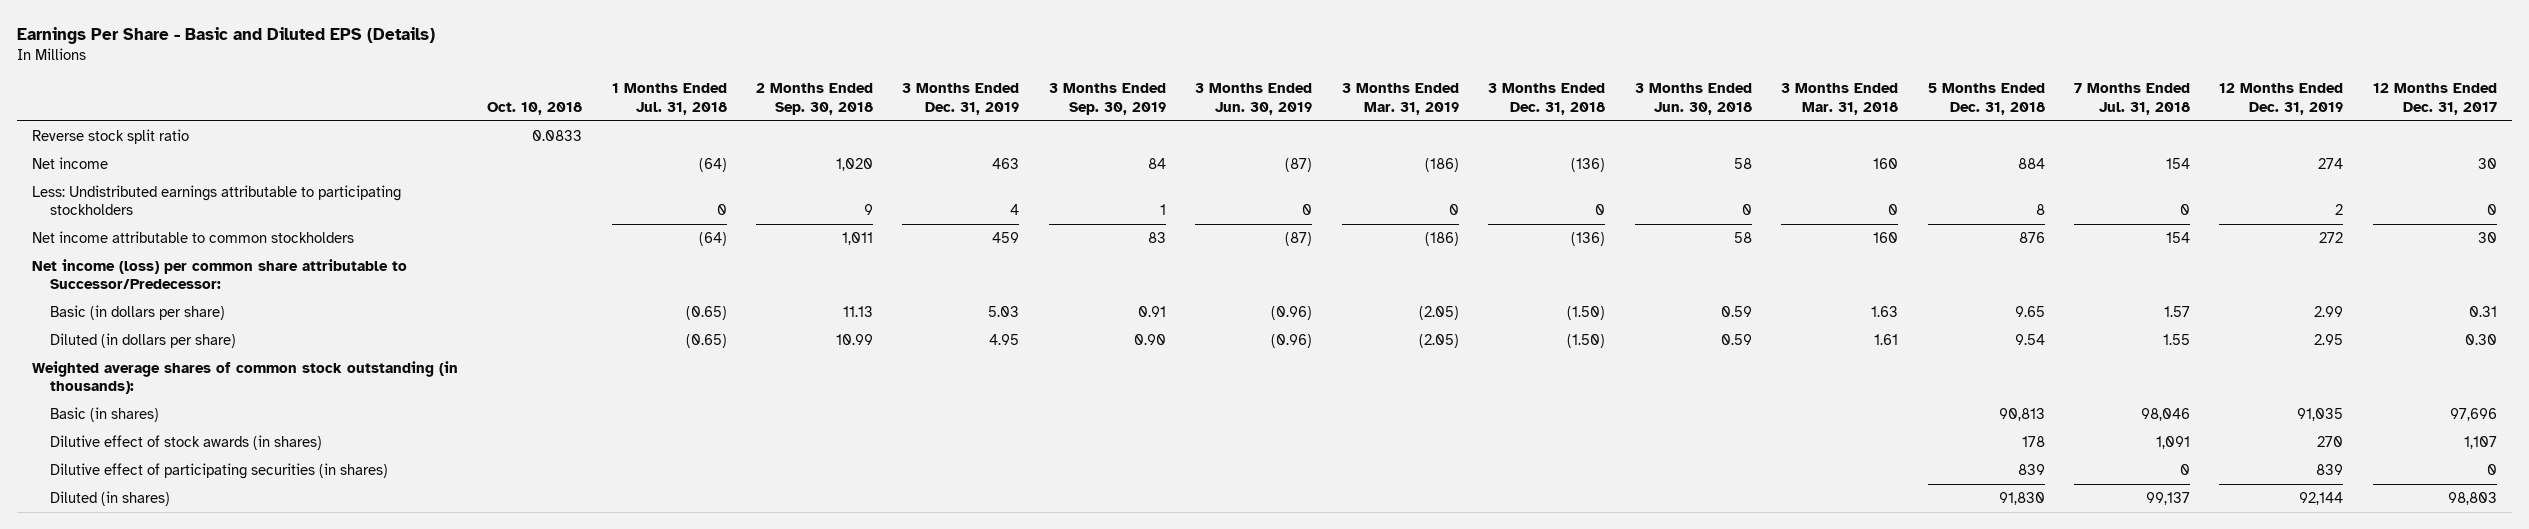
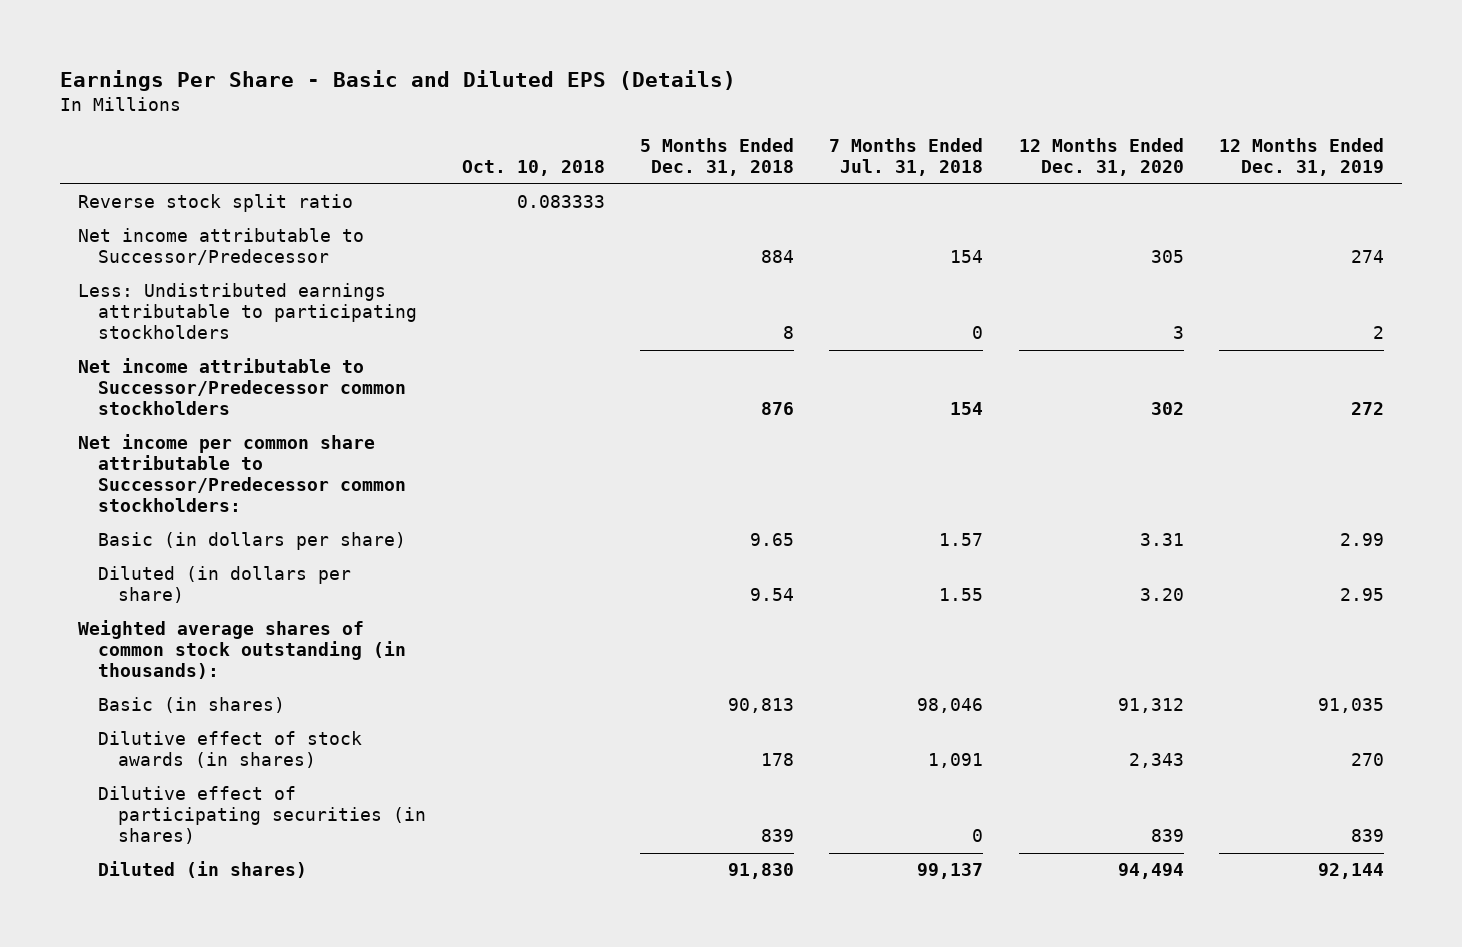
[611,83,727,116] 1 Months Ended Jul. 31, 2018 -> none
[756,83,874,116] 2 Months Ended Sep. 30, 2018 -> none
[902,83,1020,116] 3 Months Ended Dec. 31, 2019 -> none
[1048,83,1166,116] 3 Months Ended Sep. 30, 2019 -> none
[1195,83,1313,116] 3 Months Ended Jun. 30, 2019 -> none
[1341,83,1459,116] 3 Months Ended Mar. 31, 2019 -> none
[1488,83,1606,116] 3 Months Ended Dec. 31, 2018 -> none
[1634,83,1752,116] 3 Months Ended Jun. 30, 2018 -> none
[1781,83,1899,116] 3 Months Ended Mar. 31, 2018 -> none
[2372,83,2497,116] 12 Months Ended Dec. 31, 2017 -> none
none -> [1018,138,1184,177] 12 Months Ended Dec. 31, 2020
[532,129,583,141] 0.0833 -> [516,195,605,209] 0.083333
[31,156,108,169] Net income -> [77,228,364,266] Net income attributable to Successor/Predecessor
[31,230,354,243] Net income attributable to common stockholders -> [77,358,406,416] Net income attributable to Successor/Predecessor common stockholders
[31,258,407,290] Net income (loss) per common share attributable to Successor/Predecessor: -> [77,434,406,513] Net income per common share attributable to Successor/Predecessor common stockholders:

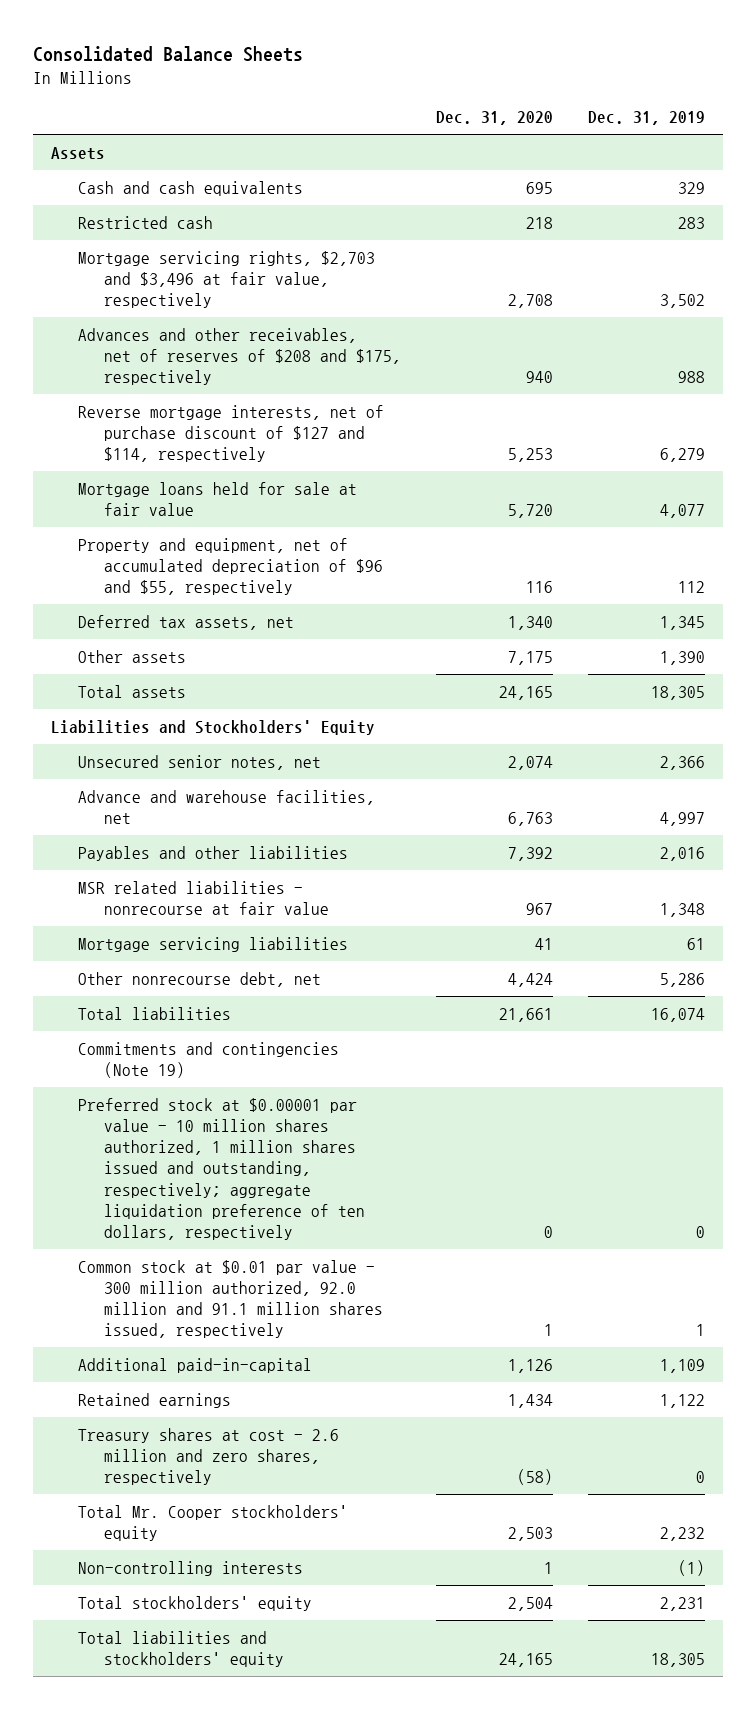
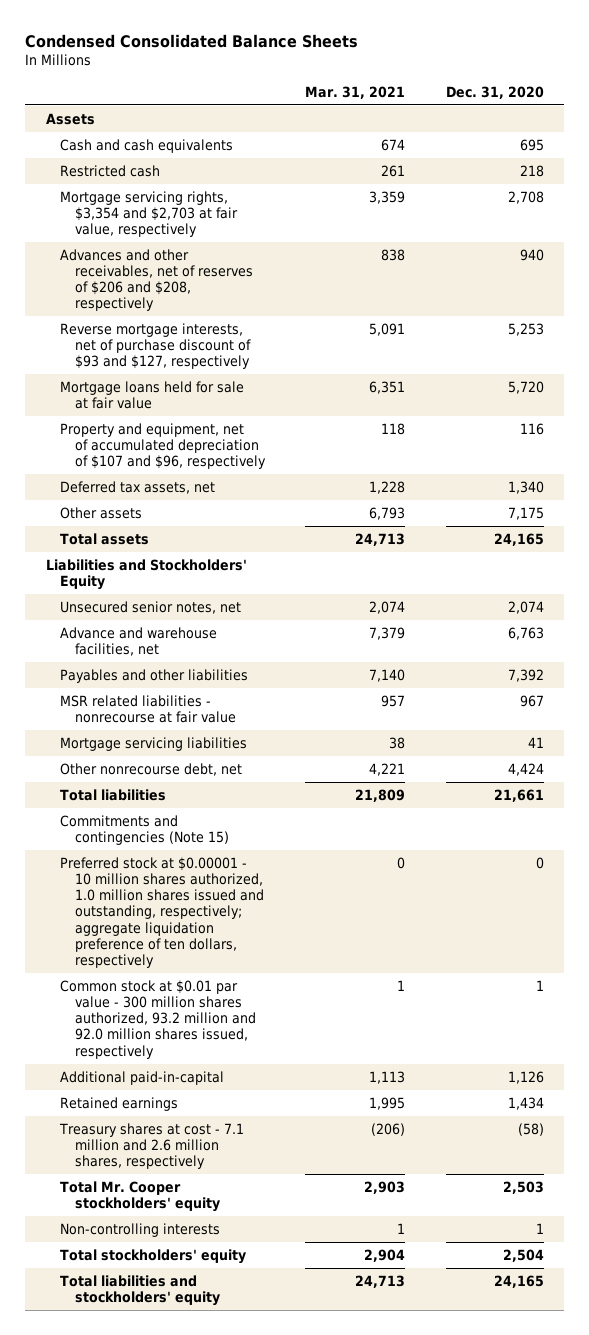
[33,45,304,62] Consolidated Balance Sheets -> [25,33,359,48] Condensed Consolidated Balance Sheets
[588,111,706,126] Dec. 31, 2019 -> none
none -> [305,85,406,99] Mar. 31, 2021
[77,250,375,309] Mortgage servicing rights, $2,703 and $3,496 at fair value, respectively -> [60,190,238,238] Mortgage servicing rights, $3,354 and $2,703 at fair value, respectively
[77,327,402,386] Advances and other receivables, net of reserves of $208 and $175, respectively -> [60,248,253,312] Advances and other receivables, net of reserves of $206 and $208, respectively
[77,404,384,463] Reverse mortgage interests, net of purchase discount of $127 and $114, respectively -> [60,322,251,370] Reverse mortgage interests, net of purchase discount of $93 and $127, respectively
[77,537,384,596] Property and equipment, net of accumulated depreciation of $96 and $55, respectively -> [60,422,266,470] Property and equipment, net of accumulated depreciation of $107 and $96, respectively
[77,1041,339,1078] Commitments and contingencies (Note 19) -> [60,814,229,846] Commitments and contingencies (Note 15)
[77,1097,366,1240] Preferred stock at $0.00001 par value - 10 million shares authorized, 1 million shares issued and outstanding, respectively; aggregate liquidation preference of ten dollars, respectively -> [60,856,264,969] Preferred stock at $0.00001 - 10 million shares authorized, 1.0 million shares issued and outstanding, respectively; aggregate liquidation preference of ten dollars, respectively
[77,1259,384,1339] Common stock at $0.01 par value - 300 million authorized, 92.0 million and 91.1 million shares issued, respectively -> [60,979,256,1059] Common stock at $0.01 par value - 300 million shares authorized, 93.2 million and 92.0 million shares issued, respectively
[77,1427,339,1486] Treasury shares at cost - 2.6 million and zero shares, respectively -> [59,1122,245,1170] Treasury shares at cost - 7.1 million and 2.6 million shares, respectively

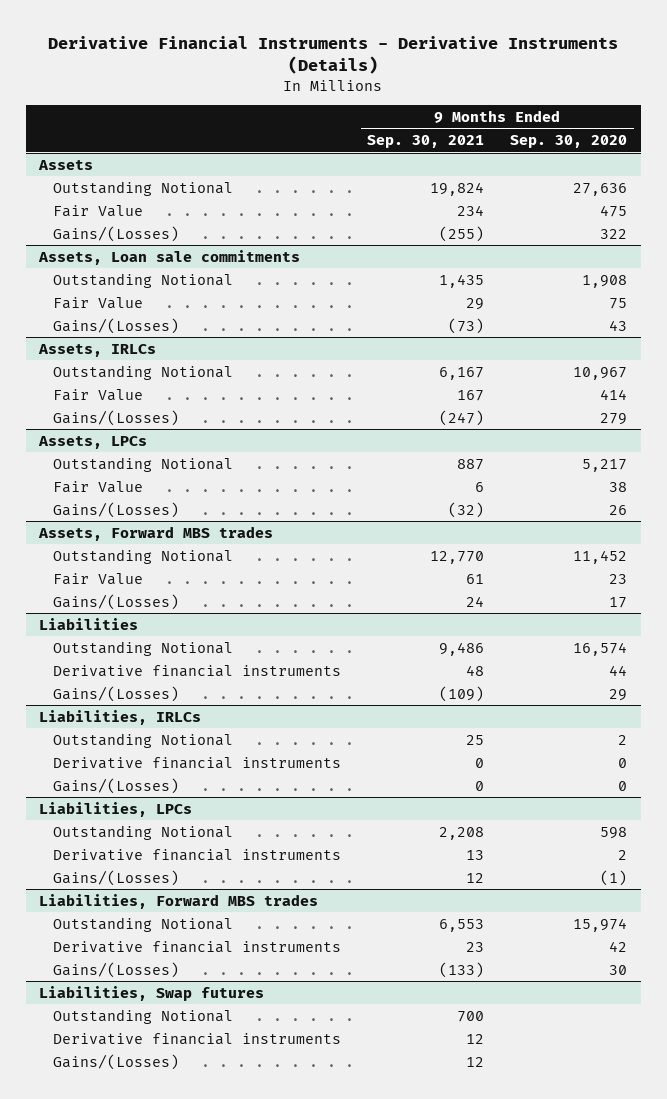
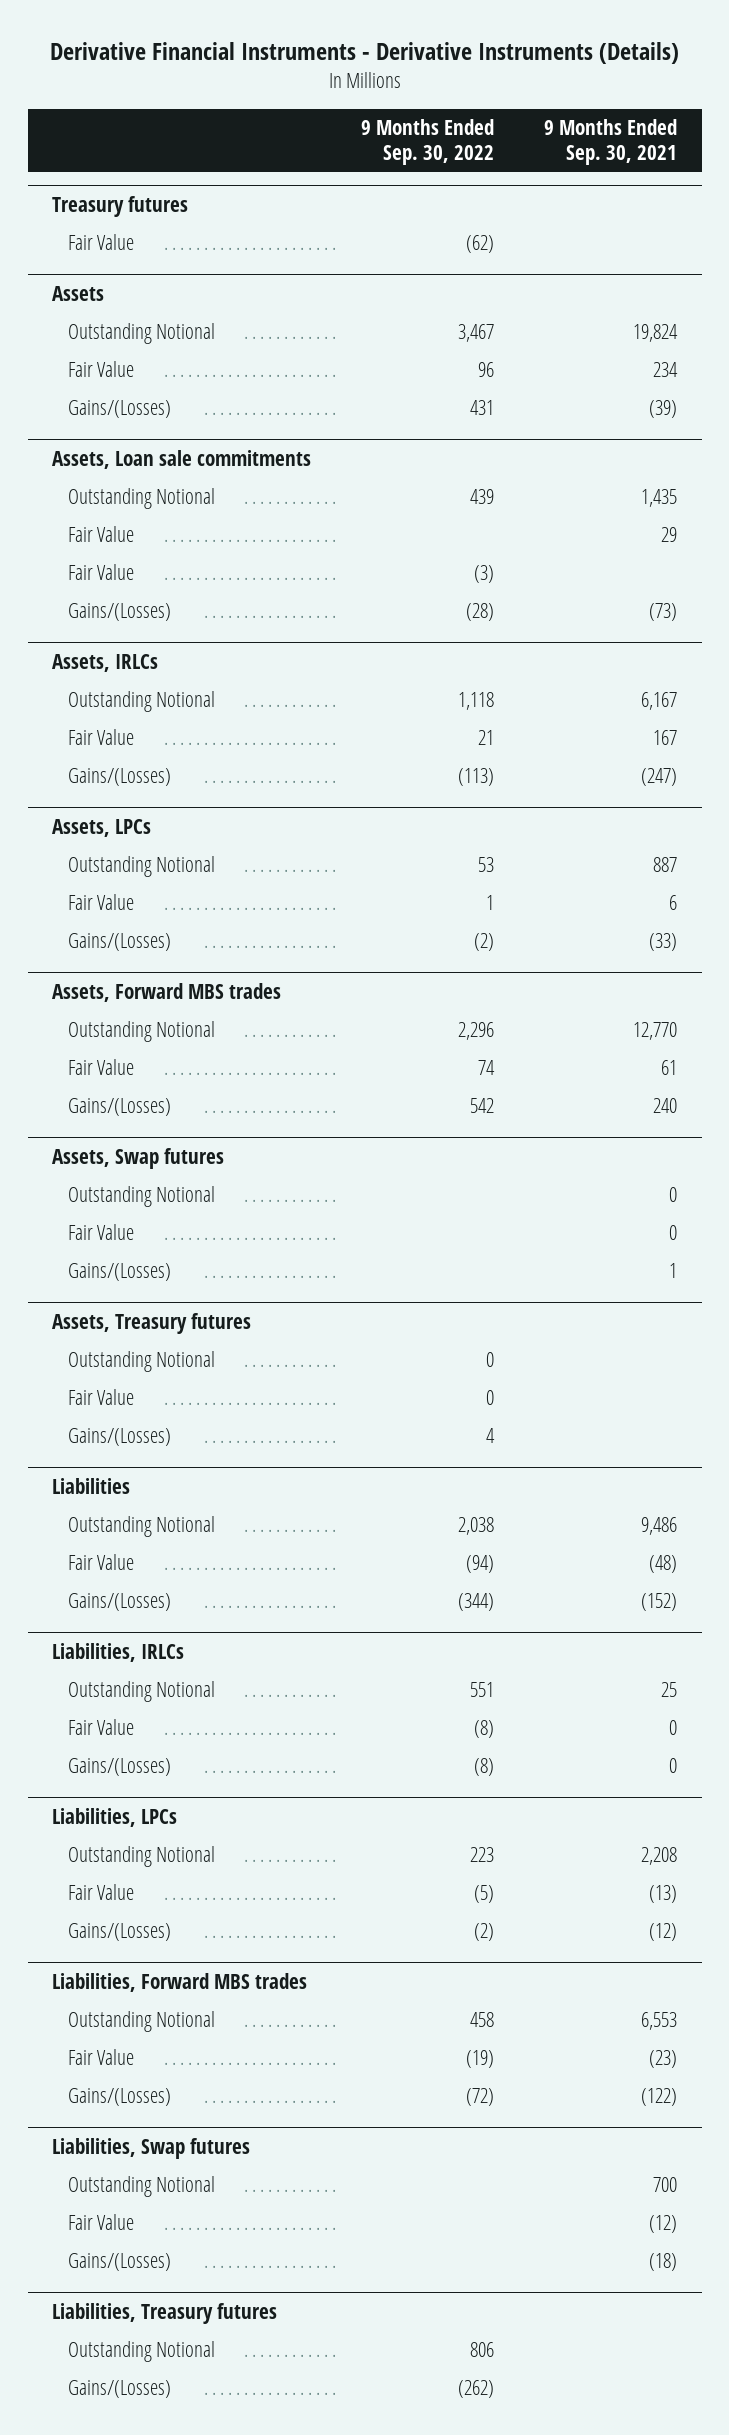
[510,135,628,149] Sep. 30, 2020 -> none
none -> [361,118,495,166] 9 Months Ended Sep. 30, 2022
none -> [52,196,189,218] Treasury futures
none -> [68,234,135,251] Fair Value
[439,225,485,242] (255) -> [648,400,677,419] (39)
none -> [68,564,135,581] Fair Value
[448,501,485,518] (32) -> [648,933,677,952] (33)
[466,595,485,607] 24 -> [652,1098,677,1114] 240
none -> [52,1148,225,1170] Assets, Swap futures
none -> [68,1186,216,1208] Outstanding Notional
none -> [68,1224,135,1241] Fair Value
none -> [68,1263,172,1282] Gains/(Losses)
none -> [52,1313,252,1335] Assets, Treasury futures
none -> [68,1351,216,1373] Outstanding Notional
none -> [68,1389,135,1406] Fair Value
none -> [68,1428,172,1447] Gains/(Losses)
[52,664,341,677] Derivative financial instruments -> none
none -> [68,1554,135,1571] Fair Value
[439,685,485,702] (109) -> [640,1593,677,1612] (152)
[52,756,341,769] Derivative financial instruments -> none
none -> [68,1719,135,1736] Fair Value
[52,848,341,861] Derivative financial instruments -> none
none -> [68,1884,135,1901] Fair Value
[466,872,485,883] 12 -> [648,1923,677,1942] (12)
[52,940,341,953] Derivative financial instruments -> none
none -> [68,2049,135,2066] Fair Value
[439,961,485,978] (133) -> [640,2088,677,2107] (122)
[52,1032,341,1045] Derivative financial instruments -> none
none -> [68,2214,135,2231] Fair Value
[466,1056,485,1067] 12 -> [648,2253,677,2272] (18)
none -> [52,2303,278,2325] Liabilities, Treasury futures
none -> [68,2341,216,2363] Outstanding Notional
none -> [68,2380,172,2399] Gains/(Losses)

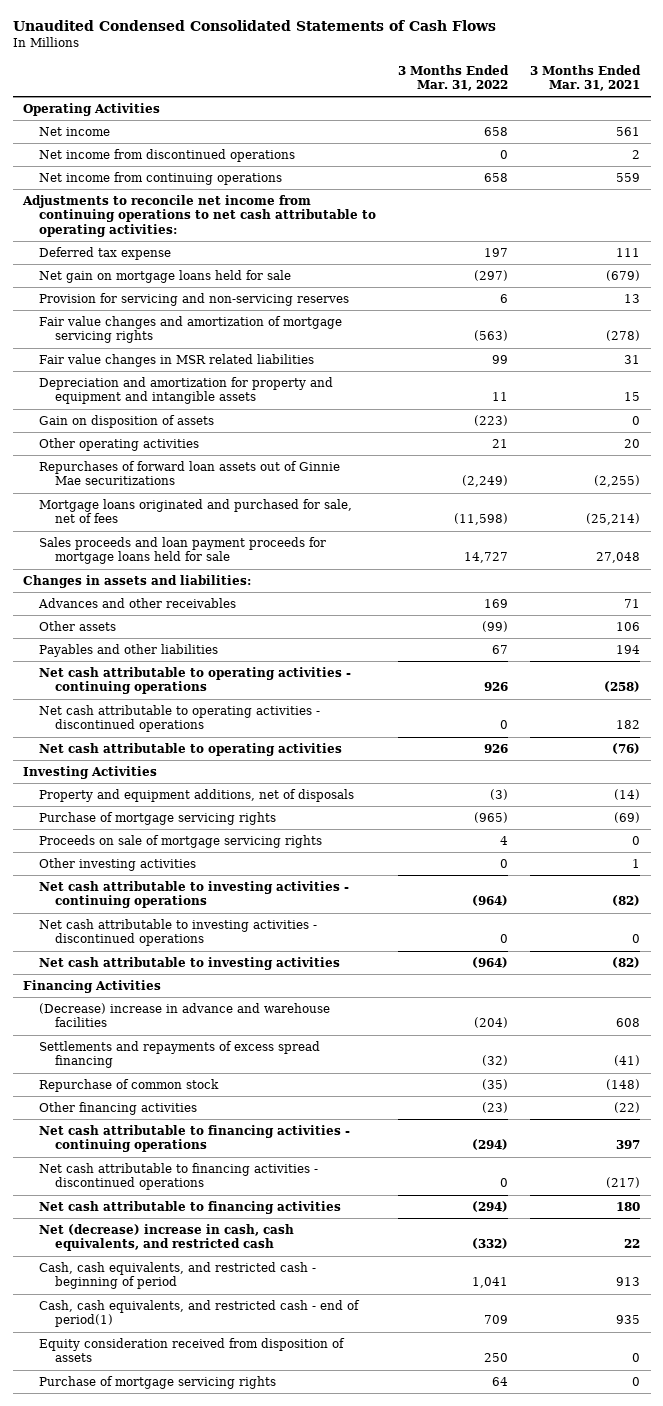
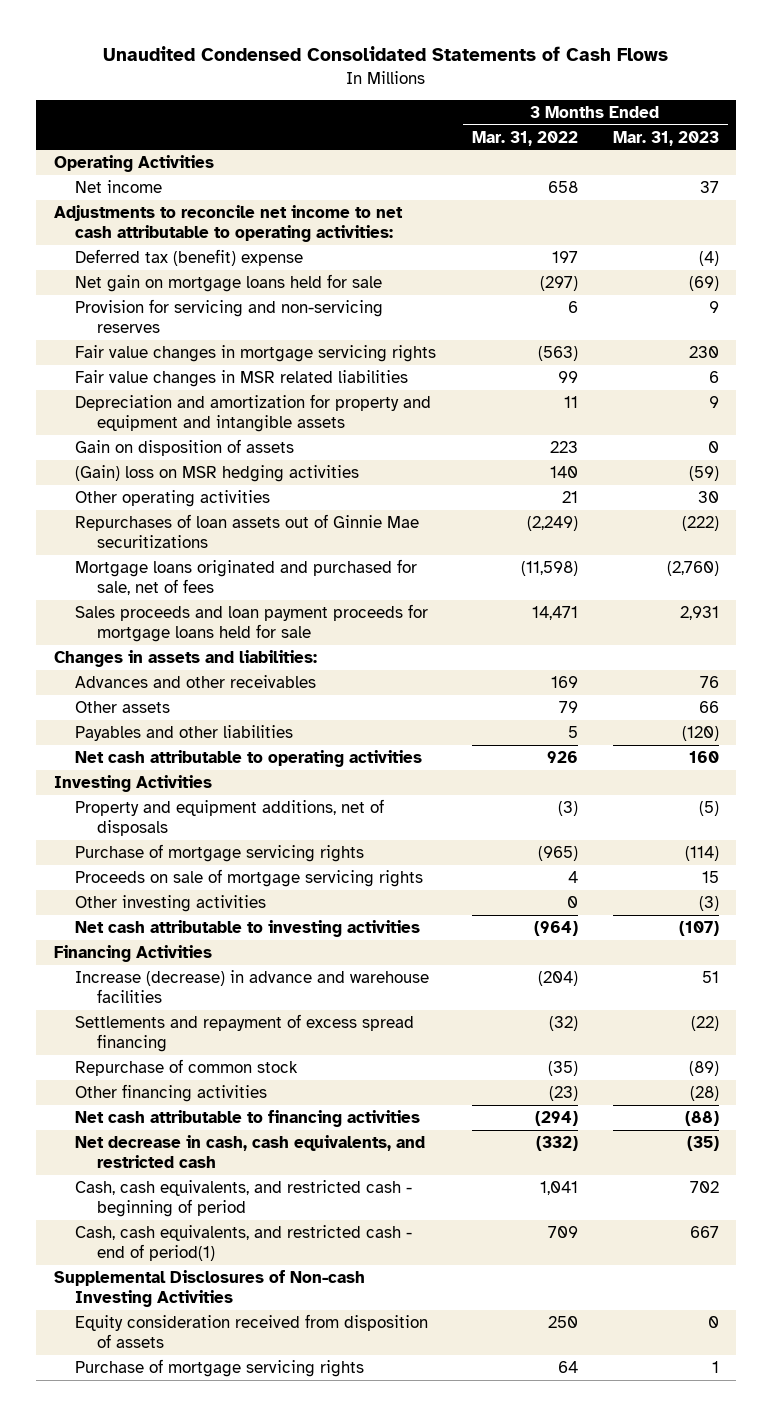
[529,64,641,92] 3 Months Ended Mar. 31, 2021 -> none
none -> [612,130,719,146] Mar. 31, 2023
[39,148,296,162] Net income from discontinued operations -> none
[39,171,283,185] Net income from continuing operations -> none
[22,194,377,237] Adjustments to reconcile net income from continuing operations to net cash attributable to operating activities: -> [53,204,403,242] Adjustments to reconcile net income to net cash attributable to operating activities:
[39,246,172,260] Deferred tax expense -> [75,248,304,266] Deferred tax (benefit) expense
[39,315,343,344] Fair value changes and amortization of mortgage servicing rights -> [75,344,437,362] Fair value changes in mortgage servicing rights
[473,414,508,426] (223) -> [549,440,578,453] 223
none -> [75,464,360,482] (Gain) loss on MSR hedging activities
[39,460,341,486] Repurchases of forward loan assets out of Ginnie Mae securitizations -> [75,513,420,548] Repurchases of loan assets out of Ginnie Mae securitizations
[463,552,508,564] 14,727 -> [531,605,578,620] 14,471
[39,666,352,695] Net cash attributable to operating activities - continuing operations -> none
[39,704,321,733] Net cash attributable to operating activities - discontinued operations -> none
[481,620,508,632] (99) -> [558,700,578,713] 79
[491,644,508,654] 67 -> [567,725,578,738] 5
[39,880,350,909] Net cash attributable to investing activities - continuing operations -> none
[39,918,318,947] Net cash attributable to investing activities - discontinued operations -> none
[39,1002,331,1028] (Decrease) increase in advance and warehouse facilities -> [75,969,430,1003] Increase (decrease) in advance and warehouse facilities
[39,1040,321,1069] Settlements and repayments of excess spread financing -> [75,1013,415,1052] Settlements and repayment of excess spread financing
[39,1124,351,1153] Net cash attributable to financing activities - continuing operations -> none
[39,1162,319,1191] Net cash attributable to financing activities - discontinued operations -> none
[39,1223,295,1252] Net (decrease) increase in cash, cash equivalents, and restricted cash -> [75,1134,426,1168] Net decrease in cash, cash equivalents, and restricted cash
none -> [53,1269,365,1307] Supplemental Disclosures of Non-cash Investing Activities

